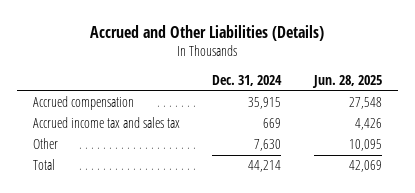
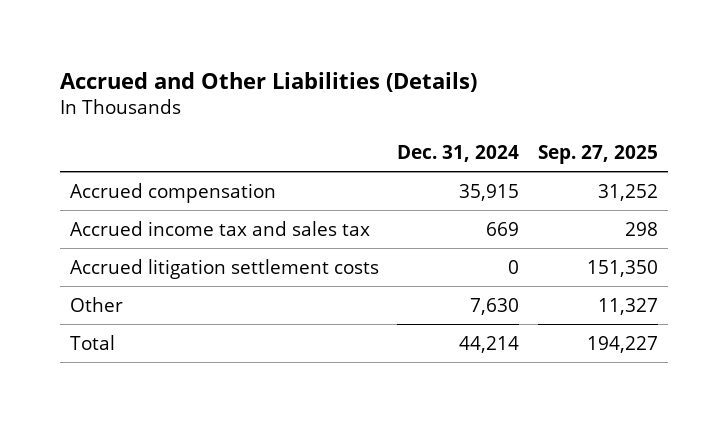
[311,75,382,89] Jun. 28, 2025 -> none
none -> [538,144,659,164] Sep. 27, 2025
none -> [69,258,379,279] Accrued litigation settlement costs

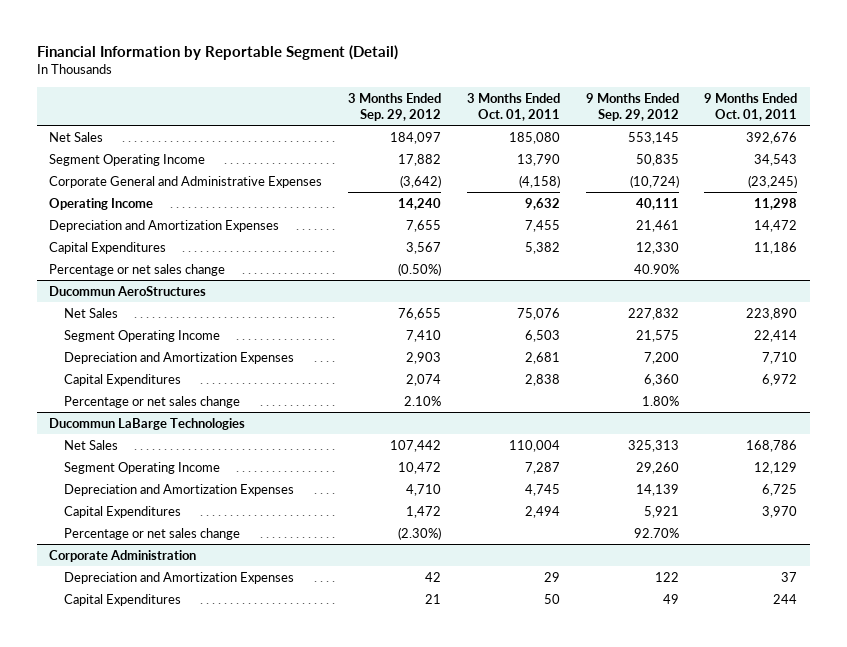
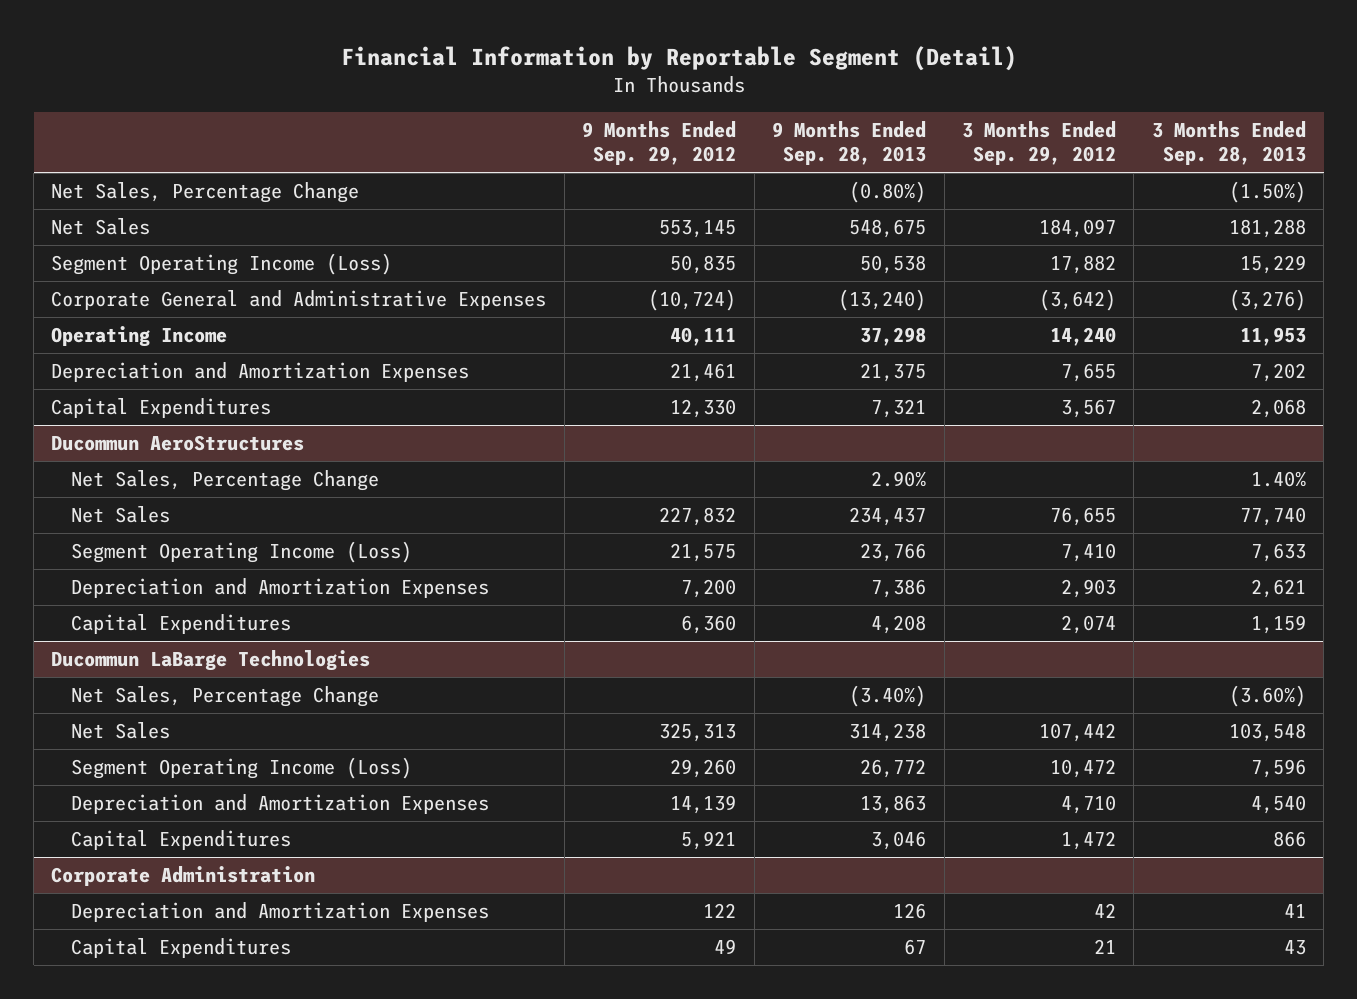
[466,92,560,121] 3 Months Ended Oct. 01, 2011 -> none
[704,92,798,121] 9 Months Ended Oct. 01, 2011 -> none
none -> [772,120,927,166] 9 Months Ended Sep. 28, 2013
none -> [1151,120,1306,166] 3 Months Ended Sep. 28, 2013
none -> [51,181,360,203] Net Sales, Percentage Change
[49,153,206,166] Segment Operating Income -> [51,252,393,275] Segment Operating Income (Loss)
[49,263,226,276] Percentage or net sales change -> none
none -> [71,469,380,491] Net Sales, Percentage Change
[63,329,220,342] Segment Operating Income -> [71,540,413,563] Segment Operating Income (Loss)
[63,395,240,408] Percentage or net sales change -> none
none -> [71,685,380,707] Net Sales, Percentage Change
[63,461,220,474] Segment Operating Income -> [71,756,413,779] Segment Operating Income (Loss)
[63,527,240,540] Percentage or net sales change -> none

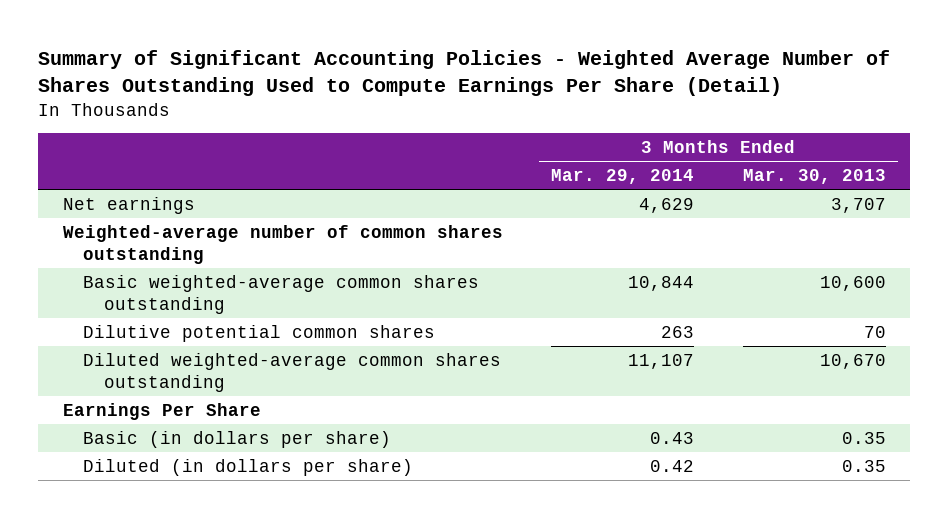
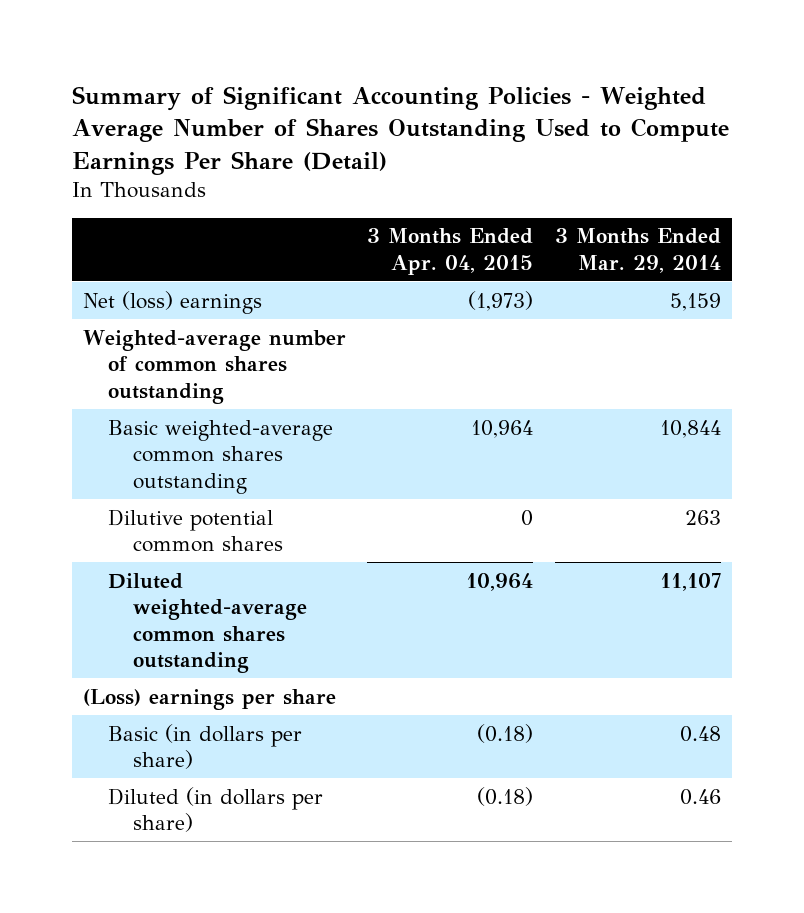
[742,168,886,184] Mar. 30, 2013 -> none
none -> [367,228,534,275] 3 Months Ended Apr. 04, 2015
[62,196,195,214] Net earnings -> [82,290,262,314] Net (loss) earnings
[639,197,695,213] 4,629 -> [670,292,722,311] 5,159
[62,402,261,420] Earnings Per Share -> [82,688,336,710] (Loss) earnings per share
[650,431,695,444] 0.43 -> [680,725,722,742] 0.48
[650,459,695,472] 0.42 -> [680,788,722,805] 0.46

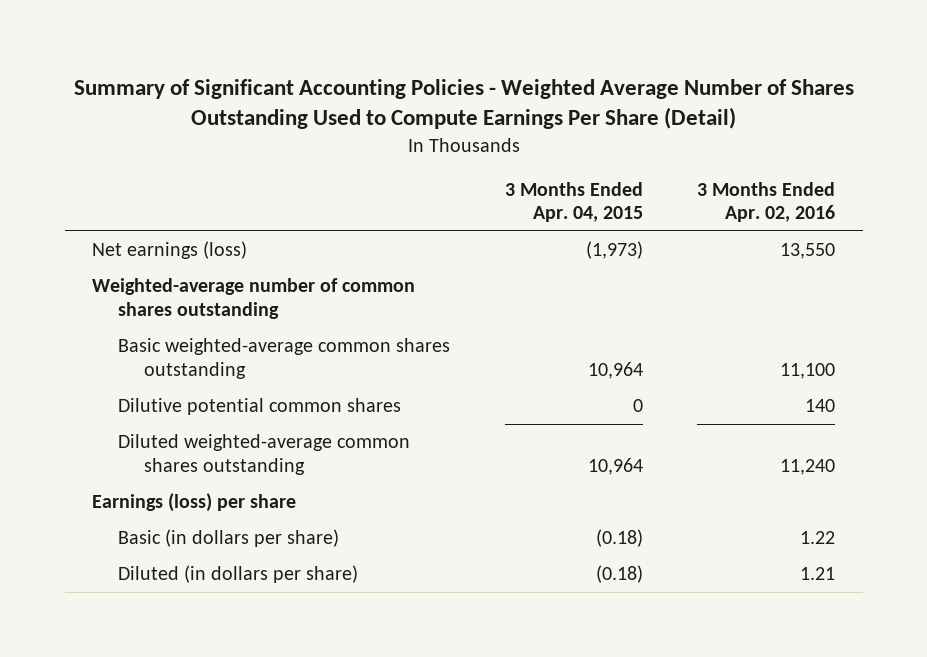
[555,228,722,273] 3 Months Ended Mar. 29, 2014 -> none
none -> [697,181,836,223] 3 Months Ended Apr. 02, 2016
[82,290,262,314] Net (loss) earnings -> [91,241,247,260] Net earnings (loss)
[82,688,336,710] (Loss) earnings per share -> [91,493,296,513] Earnings (loss) per share

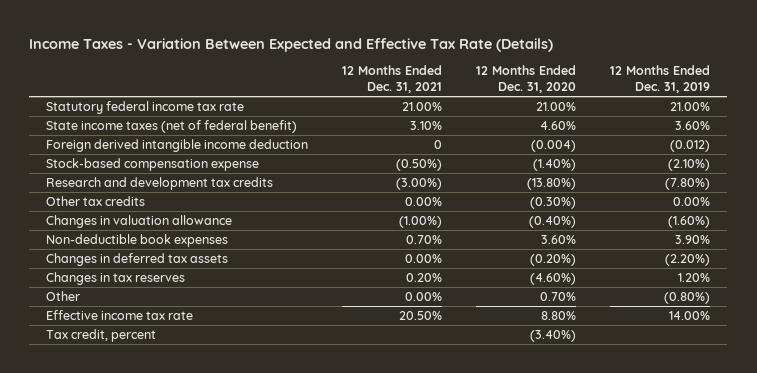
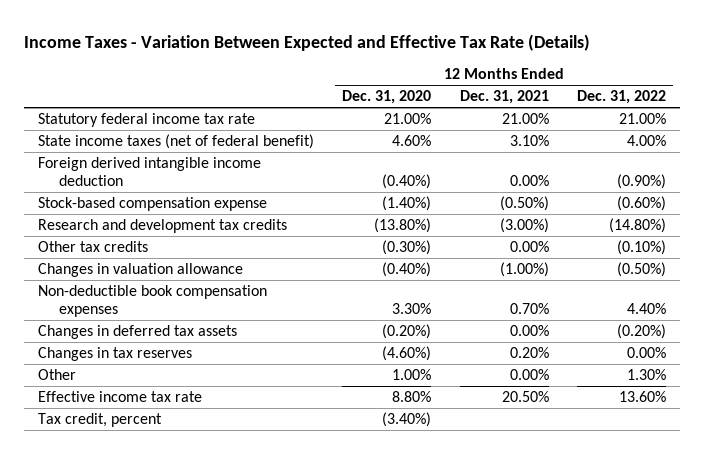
[610,65,711,93] 12 Months Ended Dec. 31, 2019 -> none
none -> [576,90,666,105] Dec. 31, 2022
[434,140,443,150] 0 -> [509,175,549,187] 0.00%
[531,140,577,153] (0.004) -> [382,174,432,190] (0.40%)
[46,234,229,248] Non-deductible book expenses -> [38,284,268,318] Non-deductible book compensation expenses
[541,235,577,245] 3.60% -> [392,303,432,315] 3.30%
[540,292,577,302] 0.70% -> [392,368,432,380] 1.00%

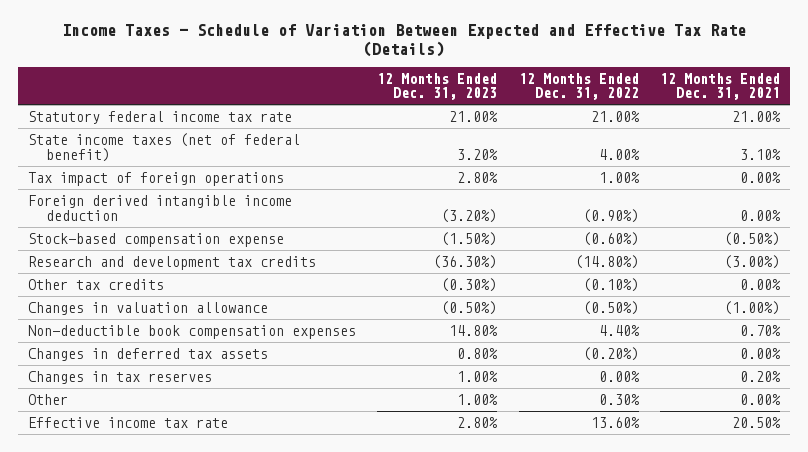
[24,33,591,51] Income Taxes - Variation Between Expected and Effective Tax Rate (Details) -> [61,24,746,57] Income Taxes - Schedule of Variation Between Expected and Effective Tax Rate (Details)
[342,90,432,105] Dec. 31, 2020 -> none
none -> [377,72,498,101] 12 Months Ended Dec. 31, 2023
none -> [28,172,285,187] Tax impact of foreign operations
[626,368,666,380] 1.30% -> [598,394,640,406] 0.30%
[38,412,163,427] Tax credit, percent -> none

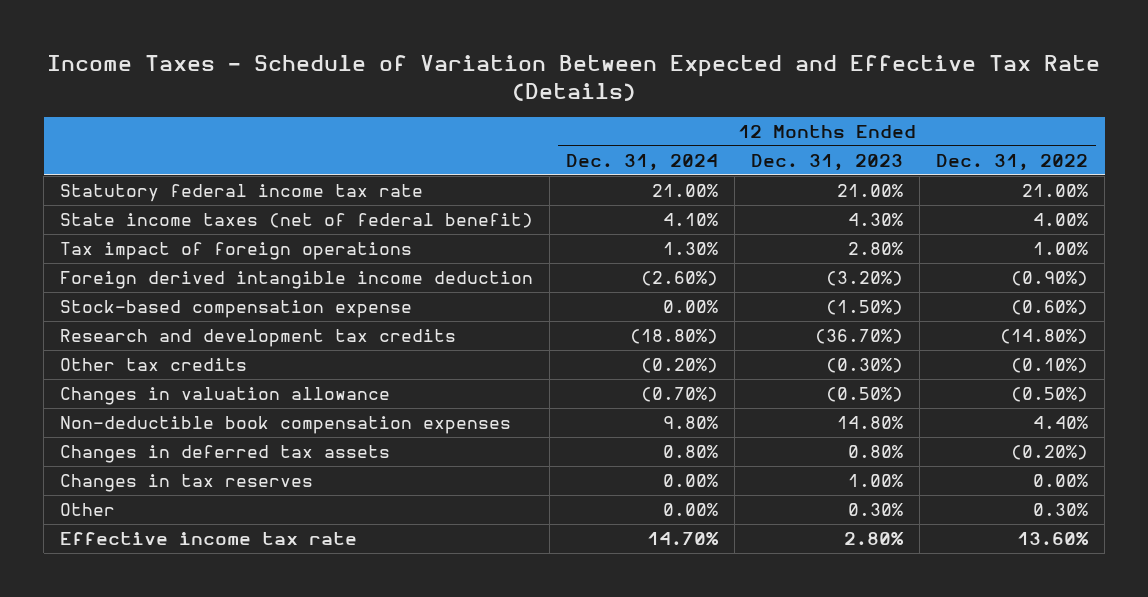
[659,72,780,101] 12 Months Ended Dec. 31, 2021 -> none
none -> [566,154,719,172] Dec. 31, 2024
[457,148,499,160] 3.20% -> [848,213,904,227] 4.30%
[433,255,498,270] (36.30%) -> [815,329,904,345] (36.70%)
[457,394,499,406] 1.00% -> [848,503,904,517] 0.30%

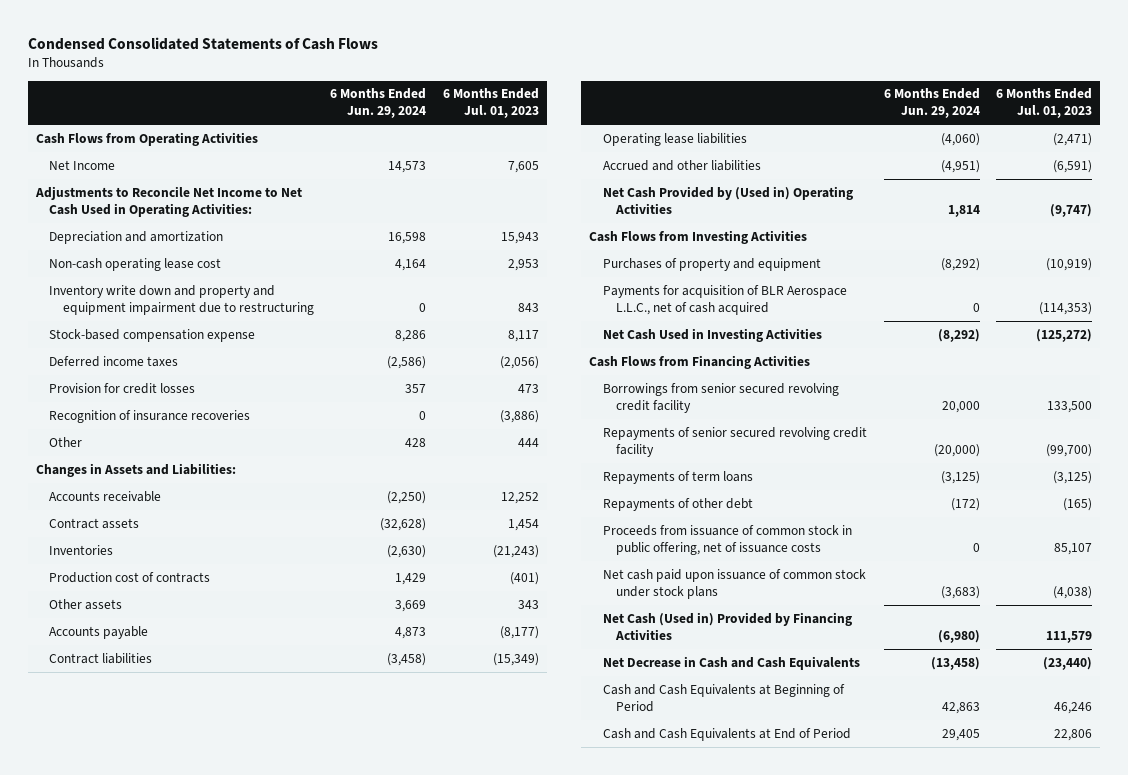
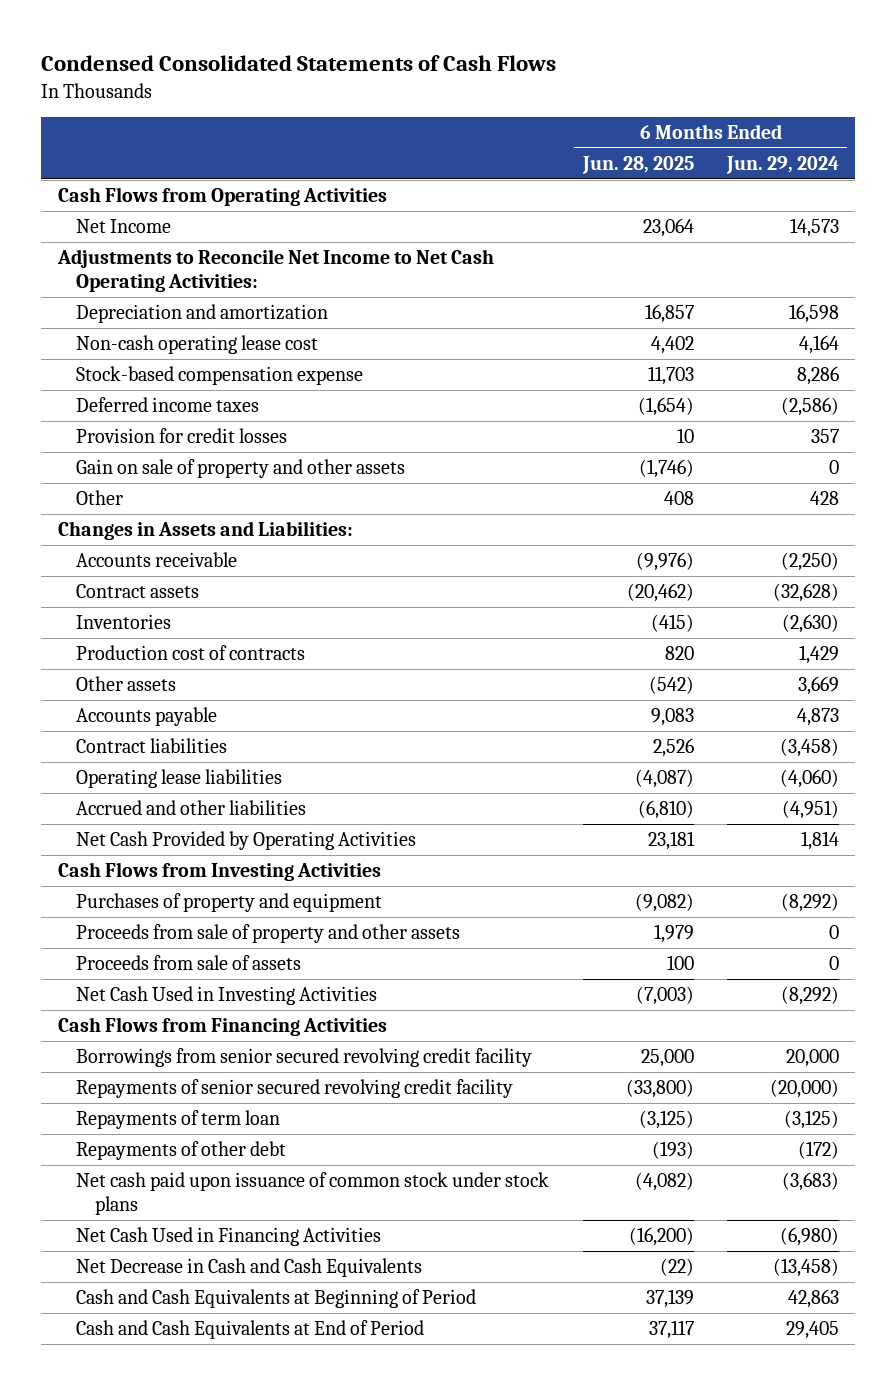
[442,88,539,119] 6 Months Ended Jul. 01, 2023 -> none
none -> [581,155,694,174] Jun. 28, 2025
[34,185,302,217] Adjustments to Reconcile Net Income to Net Cash Used in Operating Activities: -> [56,249,494,293] Adjustments to Reconcile Net Income to Net Cash Operating Activities:
[49,284,315,315] Inventory write down and property and equipment impairment due to restructuring -> none
[49,409,251,423] Recognition of insurance recoveries -> none
none -> [76,459,406,479] Gain on sale of property and other assets
[602,185,853,214] Net Cash Provided by (Used in) Operating Activities -> [76,831,417,851] Net Cash Provided by Operating Activities
[602,284,847,315] Payments for acquisition of BLR Aerospace L.L.C., net of cash acquired -> none
none -> [76,924,461,944] Proceeds from sale of property and other assets
none -> [76,955,302,971] Proceeds from sale of assets
[602,470,753,484] Repayments of term loans -> [76,1110,281,1130] Repayments of term loan
[602,524,852,555] Proceeds from issuance of common stock in public offering, net of issuance costs -> none
[602,611,852,640] Net Cash (Used in) Provided by Financing Activities -> [76,1227,382,1247] Net Cash Used in Financing Activities

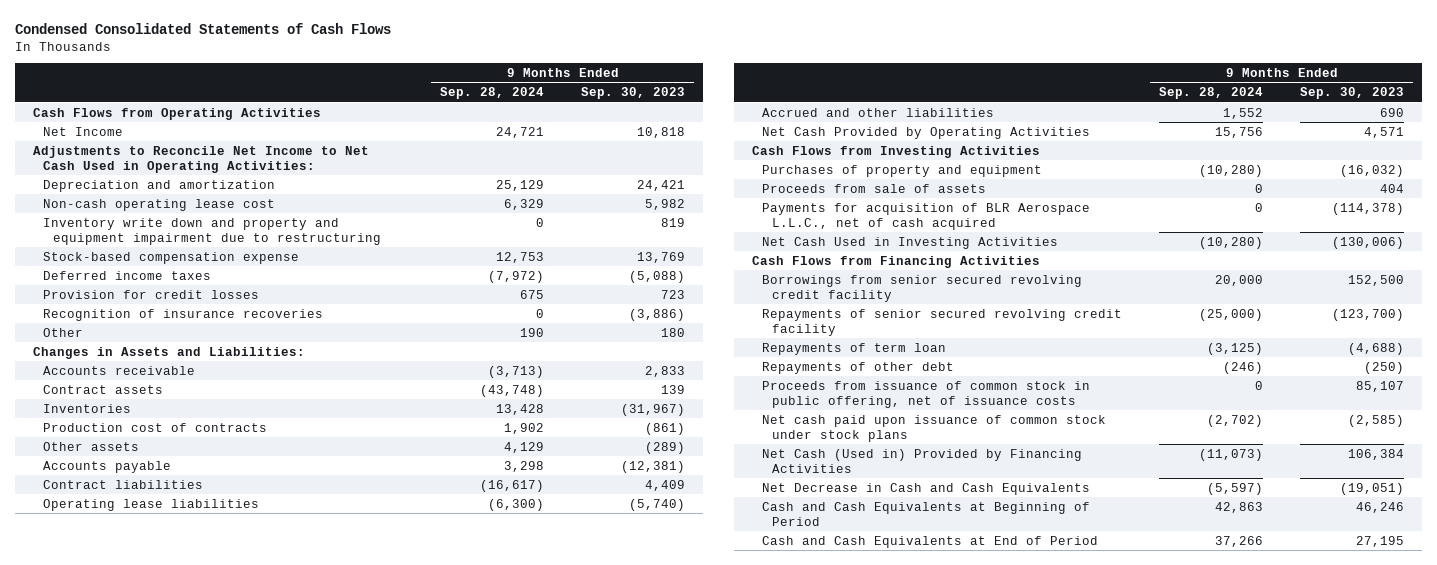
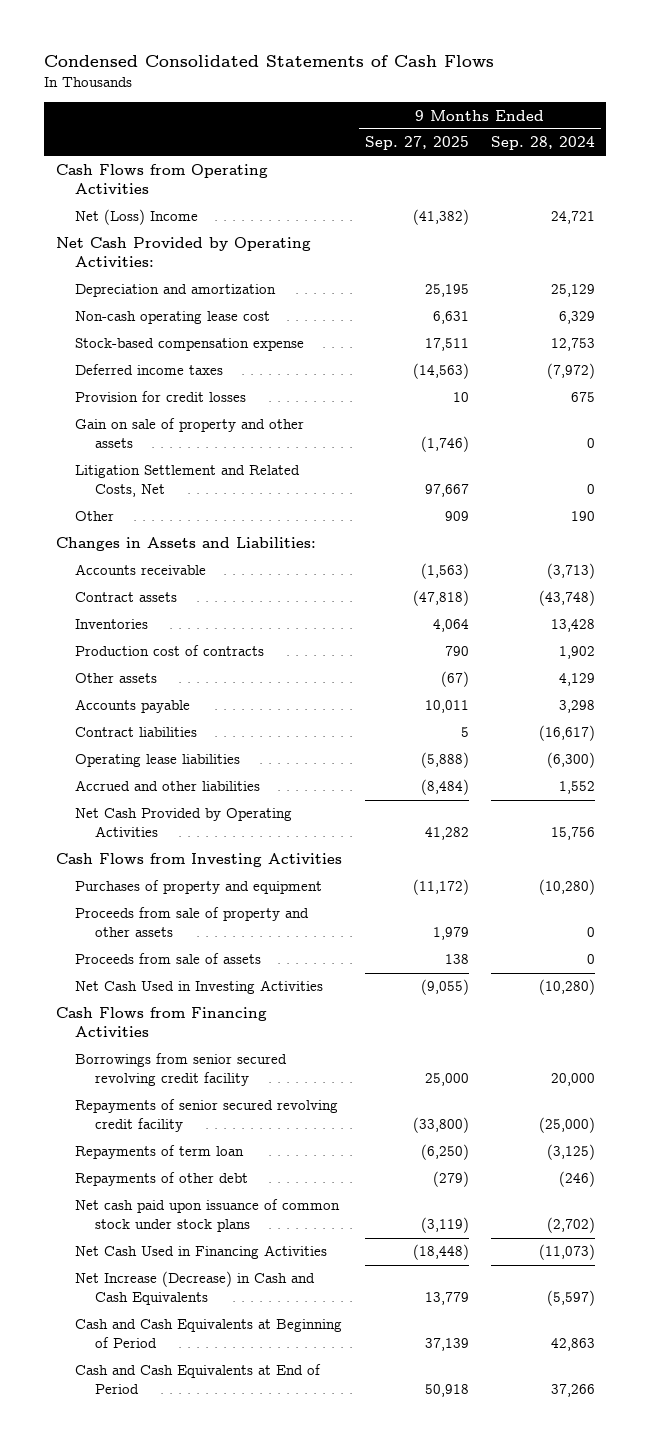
[580,87,685,100] Sep. 30, 2023 -> none
none -> [364,136,469,151] Sep. 27, 2025
[43,126,124,136] Net Income -> [75,209,199,226] Net (Loss) Income
[33,145,370,173] Adjustments to Reconcile Net Income to Net Cash Used in Operating Activities: -> [55,237,311,268] Net Cash Provided by Operating Activities:
[43,217,382,245] Inventory write down and property and equipment impairment due to restructuring -> none
[43,308,324,321] Recognition of insurance recoveries -> none
none -> [75,418,305,449] Gain on sale of property and other assets
none -> [75,465,301,498] Litigation Settlement and Related Costs, Net
none -> [75,907,310,938] Proceeds from sale of property and other assets
[762,202,1091,230] Payments for acquisition of BLR Aerospace L.L.C., net of cash acquired -> none
[762,380,1091,408] Proceeds from issuance of common stock in public offering, net of issuance costs -> none
[762,448,1083,473] Net Cash (Used in) Provided by Financing Activities -> [75,1245,328,1260] Net Cash Used in Financing Activities
[762,482,1091,495] Net Decrease in Cash and Cash Equivalents -> [75,1271,316,1306] Net Increase (Decrease) in Cash and Cash Equivalents

